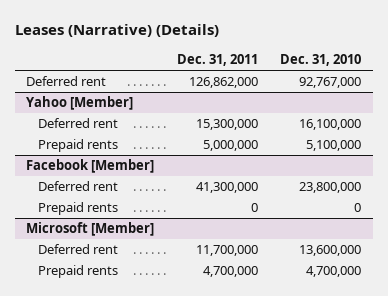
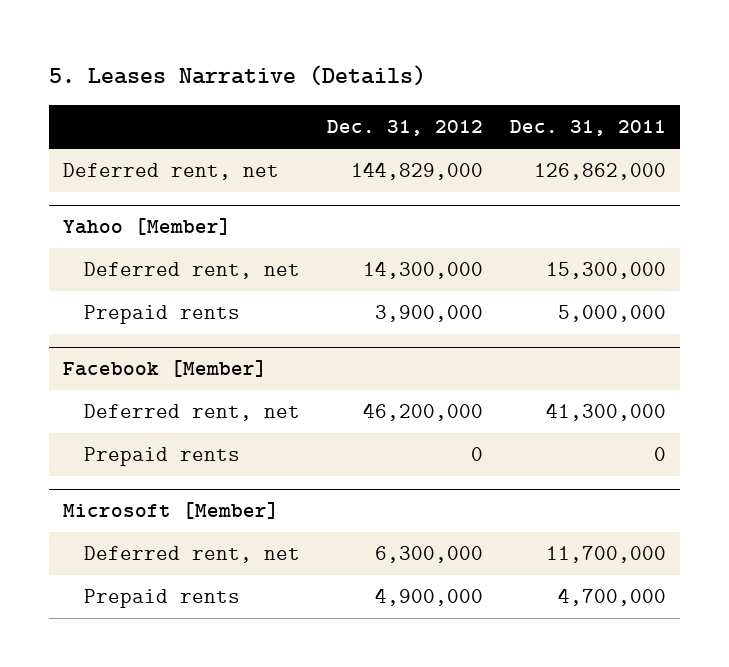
[15,24,220,38] Leases (Narrative) (Details) -> [49,65,427,87] 5. Leases Narrative (Details)
[280,54,362,67] Dec. 31, 2010 -> none
none -> [326,120,483,137] Dec. 31, 2012
[26,76,107,87] Deferred rent -> [62,163,279,181] Deferred rent, net
[37,118,118,129] Deferred rent -> [83,262,300,280] Deferred rent, net
[37,181,118,192] Deferred rent -> [83,404,300,422] Deferred rent, net
[37,244,118,255] Deferred rent -> [83,546,300,564] Deferred rent, net

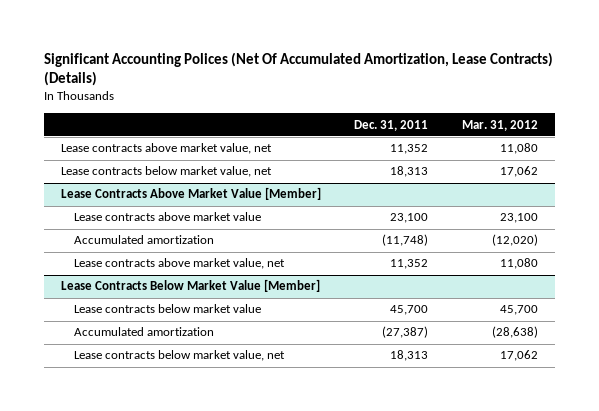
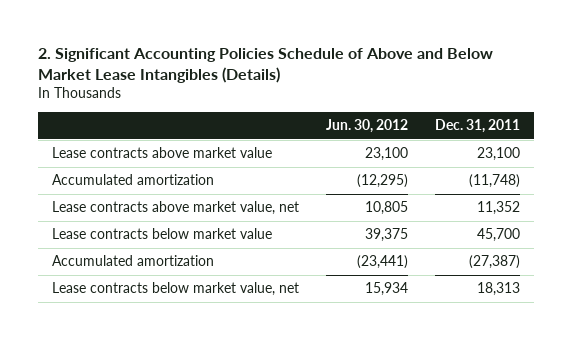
[43,51,553,87] Significant Accounting Polices (Net Of Accumulated Amortization, Lease Contracts) (Details) -> [38,48,494,84] 2. Significant Accounting Policies Schedule of Above and Below Market Lease Intangibles (Details)
[462,119,539,131] Mar. 31, 2012 -> none
none -> [326,119,409,134] Jun. 30, 2012
[60,143,272,155] Lease contracts above market value, net -> none
[60,166,272,178] Lease contracts below market value, net -> none
[60,187,321,201] Lease Contracts Above Market Value [Member] -> none
[60,279,320,293] Lease Contracts Below Market Value [Member] -> none

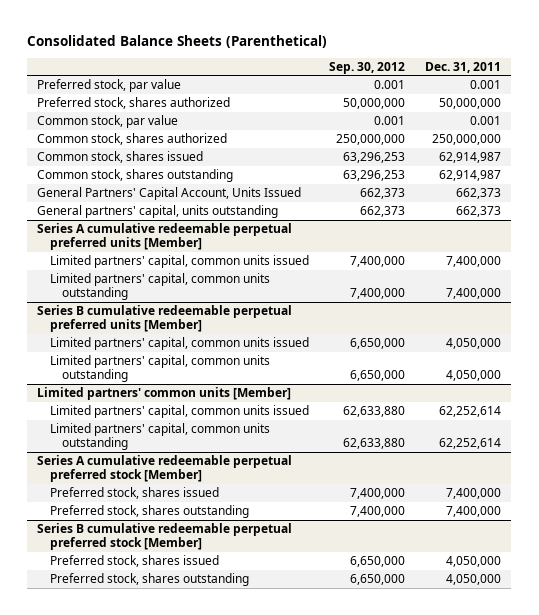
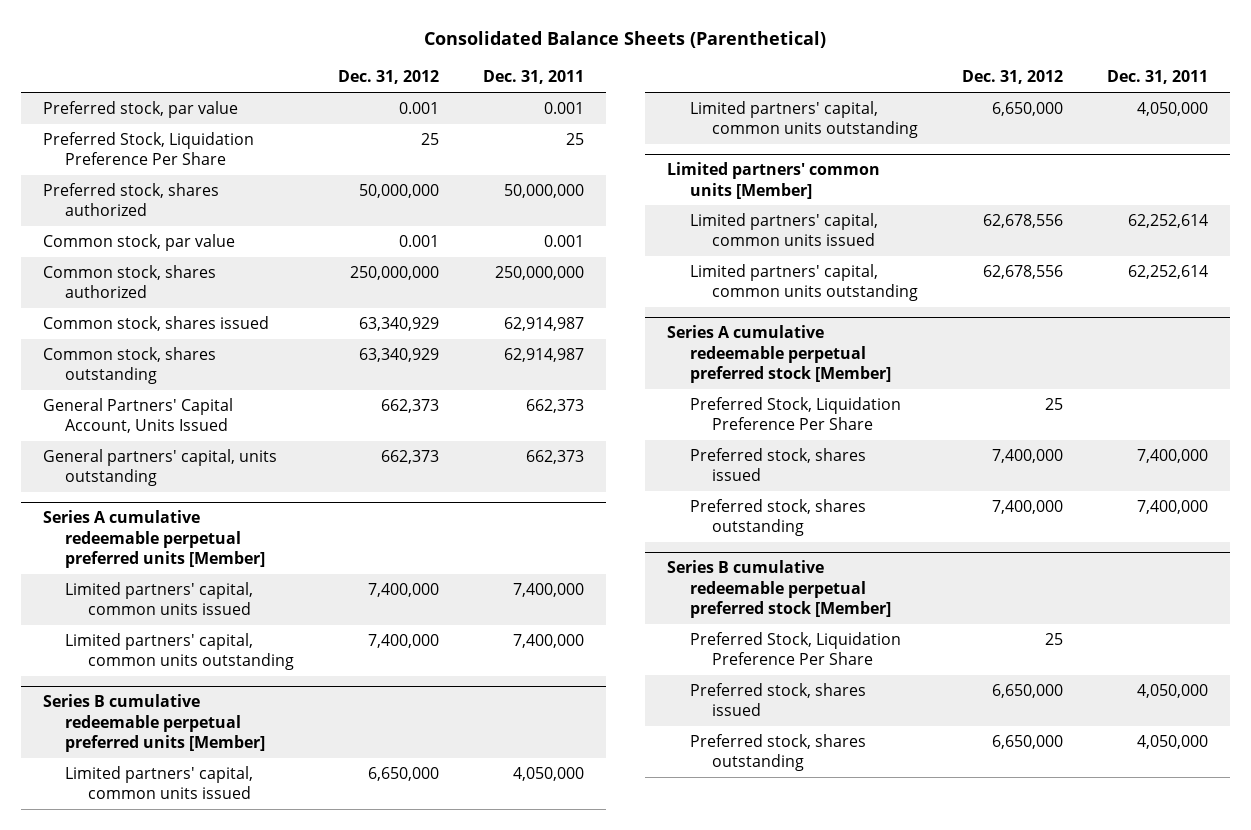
[329,61,406,74] Sep. 30, 2012 -> none
none -> [337,70,439,85] Dec. 31, 2012
none -> [42,131,254,166] Preferred Stock, Liquidation Preference Per Share
none -> [689,396,901,431] Preferred Stock, Liquidation Preference Per Share
none -> [689,631,901,666] Preferred Stock, Liquidation Preference Per Share

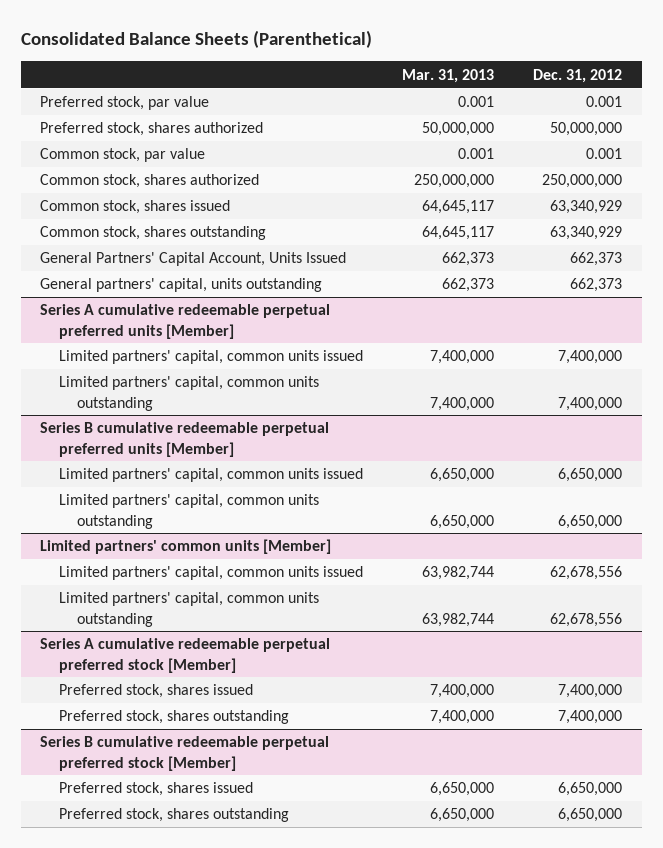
[482,70,584,85] Dec. 31, 2011 -> none
none -> [401,68,494,83] Mar. 31, 2013
[42,131,254,166] Preferred Stock, Liquidation Preference Per Share -> none
[689,396,901,431] Preferred Stock, Liquidation Preference Per Share -> none
[689,631,901,666] Preferred Stock, Liquidation Preference Per Share -> none

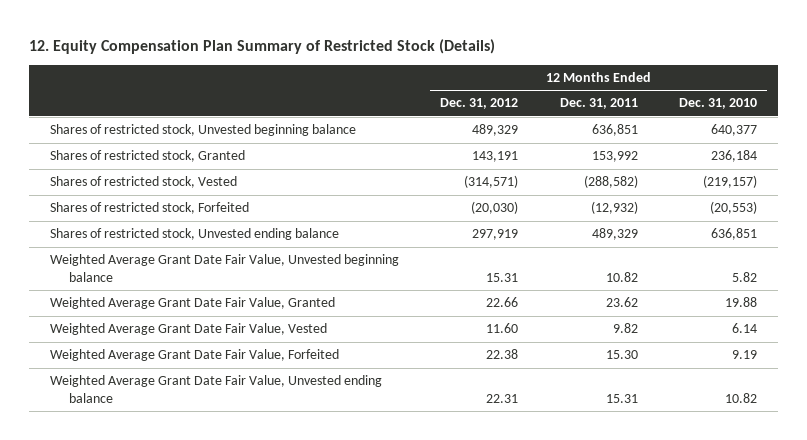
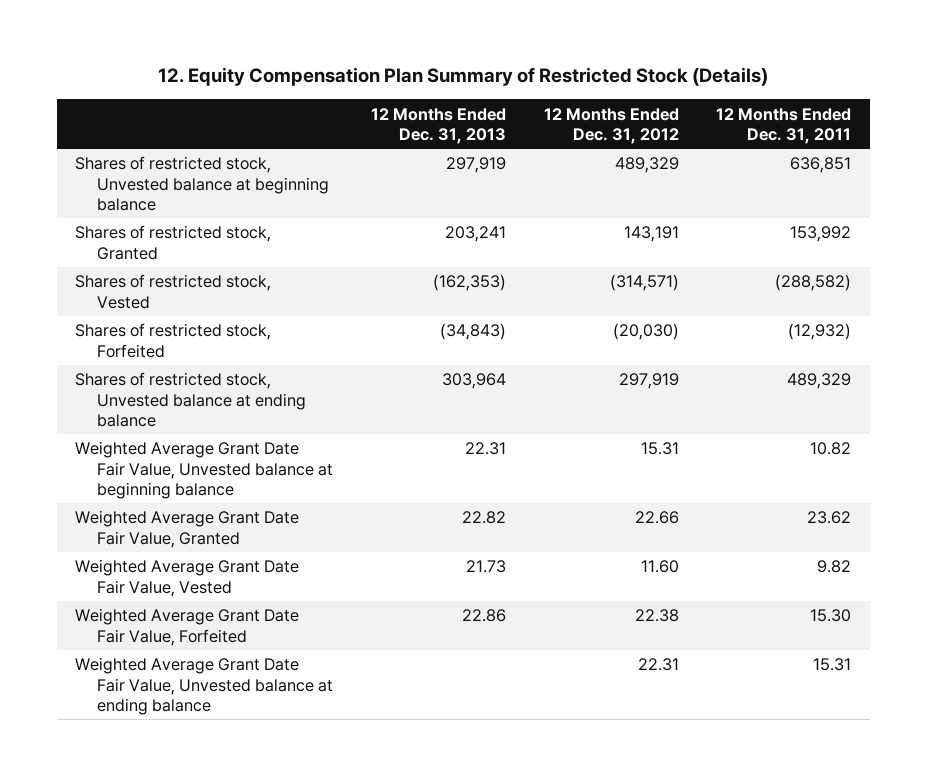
[679,98,758,110] Dec. 31, 2010 -> none
none -> [371,107,507,144] 12 Months Ended Dec. 31, 2013
[50,124,357,137] Shares of restricted stock, Unvested beginning balance -> [75,156,330,211] Shares of restricted stock, Unvested balance at beginning balance
[50,228,340,241] Shares of restricted stock, Unvested ending balance -> [75,372,307,427] Shares of restricted stock, Unvested balance at ending balance
[50,254,400,282] Weighted Average Grant Date Fair Value, Unvested beginning balance -> [75,441,334,499] Weighted Average Grant Date Fair Value, Unvested balance at beginning balance
[50,375,383,403] Weighted Average Grant Date Fair Value, Unvested ending balance -> [75,657,334,715] Weighted Average Grant Date Fair Value, Unvested balance at ending balance

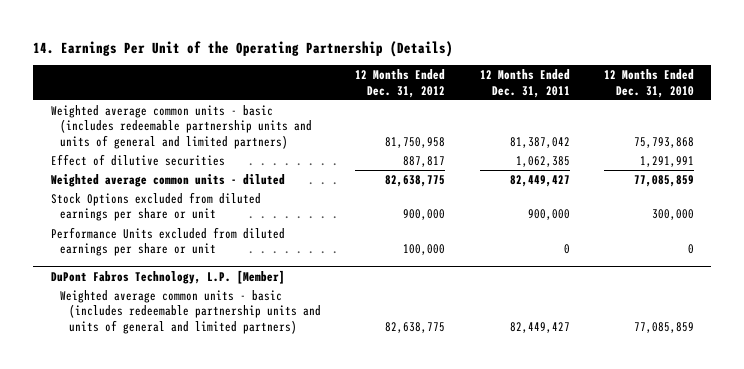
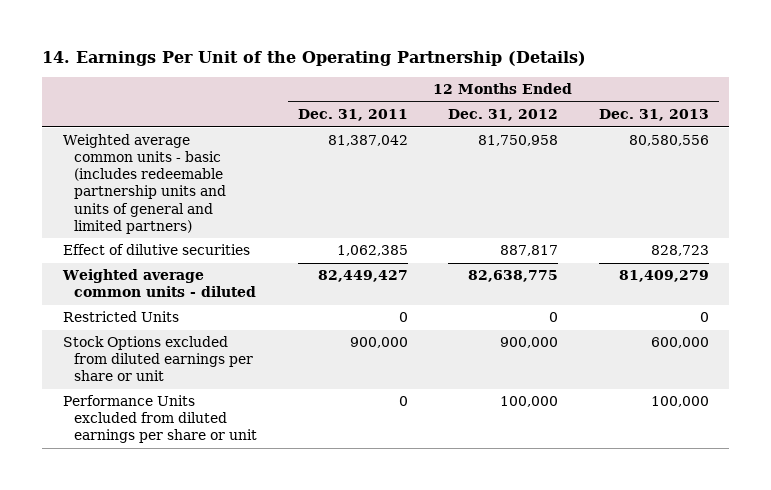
[603,69,694,98] 12 Months Ended Dec. 31, 2010 -> none
none -> [598,109,709,122] Dec. 31, 2013
none -> [62,311,179,323] Restricted Units
[50,269,285,284] DuPont Fabros Technology, L.P. [Member] -> none
[59,289,321,334] Weighted average common units - basic (includes redeemable partnership units and units of general and limited partners) -> none

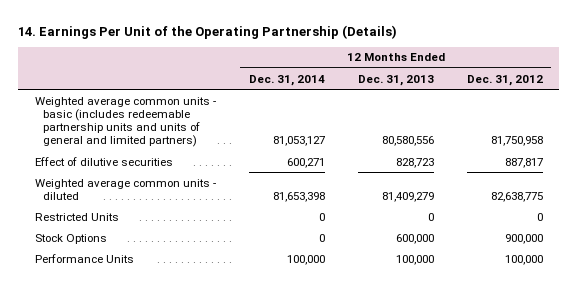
[297,109,408,122] Dec. 31, 2011 -> none
none -> [248,74,325,86] Dec. 31, 2014
[62,336,254,382] Stock Options excluded from diluted earnings per share or unit -> [34,233,107,244] Stock Options
[62,395,258,444] Performance Units excluded from diluted earnings per share or unit -> [34,253,134,263] Performance Units

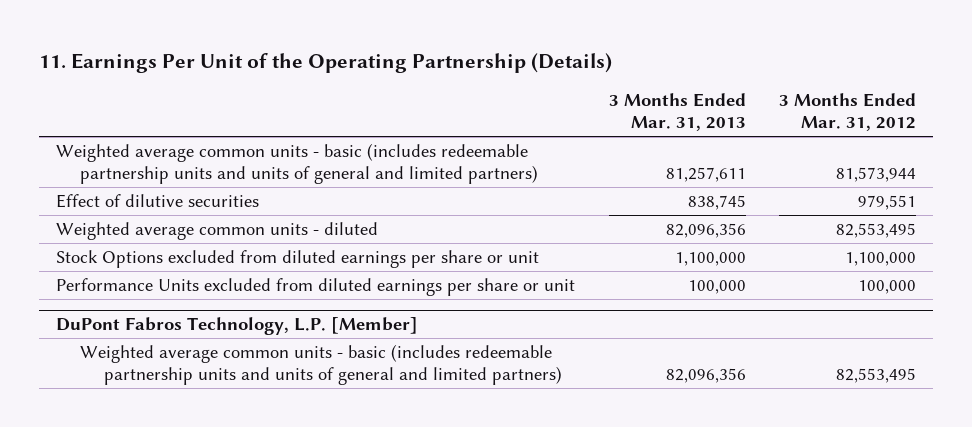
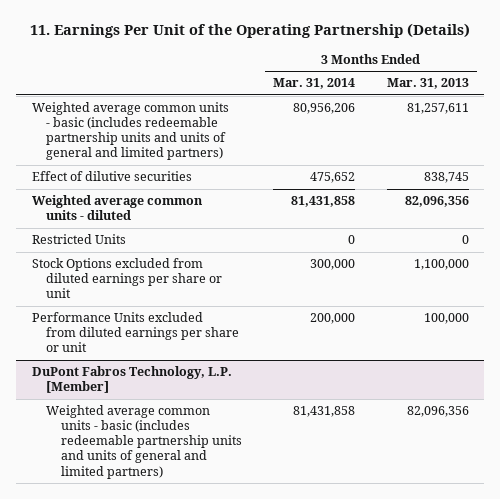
[778,93,916,132] 3 Months Ended Mar. 31, 2012 -> none
none -> [273,78,356,90] Mar. 31, 2014
none -> [31,234,126,245] Restricted Units

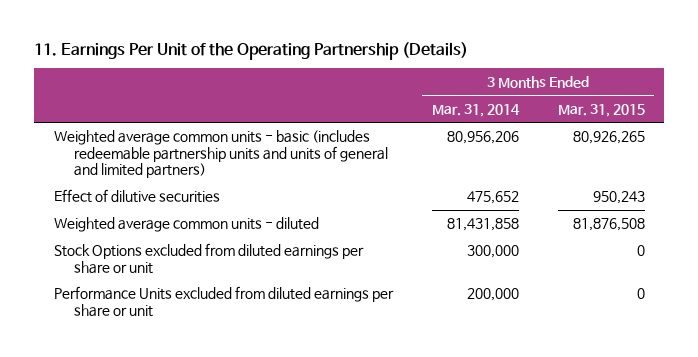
[386,78,469,90] Mar. 31, 2013 -> none
none -> [557,103,645,117] Mar. 31, 2015
[31,234,126,245] Restricted Units -> none
[31,366,232,394] DuPont Fabros Technology, L.P. [Member] -> none
[46,405,242,479] Weighted average common units - basic (includes redeemable partnership units and units of general and limited partners) -> none

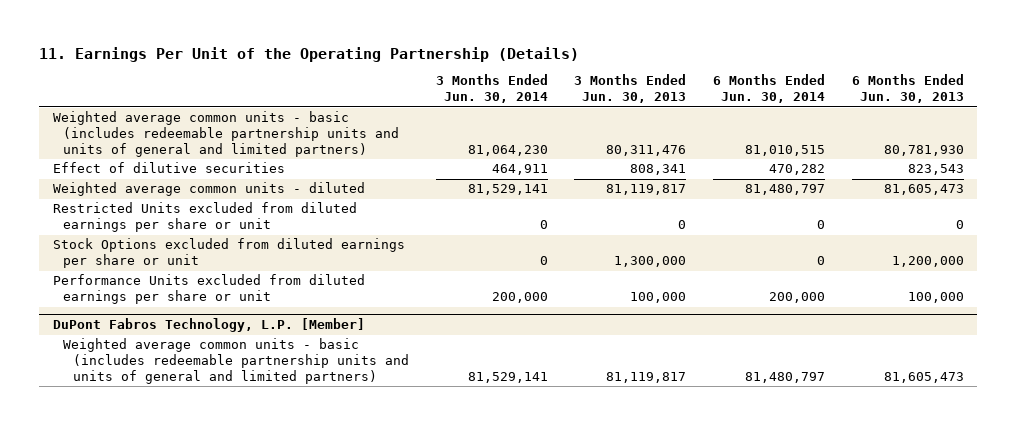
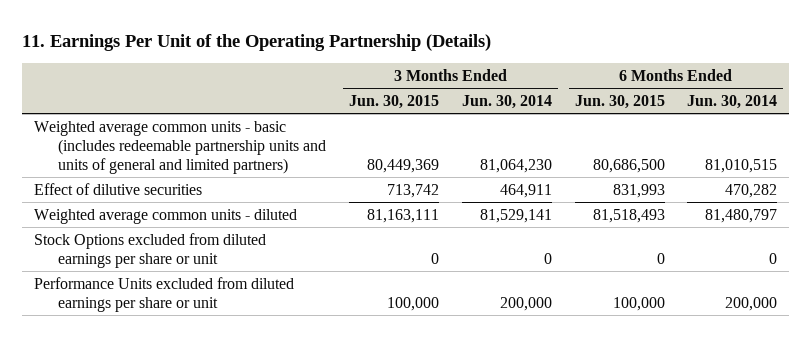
[574,74,687,104] 3 Months Ended Jun. 30, 2013 -> none
[851,74,964,104] 6 Months Ended Jun. 30, 2013 -> none
none -> [349,94,440,109] Jun. 30, 2015
none -> [574,94,665,109] Jun. 30, 2015
[52,202,357,233] Restricted Units excluded from diluted earnings per share or unit -> none
[52,318,365,333] DuPont Fabros Technology, L.P. [Member] -> none
[62,338,409,385] Weighted average common units - basic (includes redeemable partnership units and units of general and limited partners) -> none

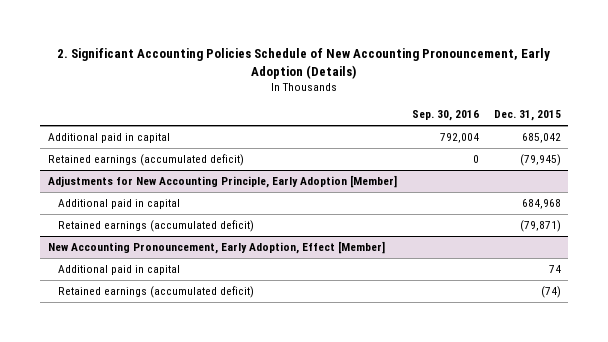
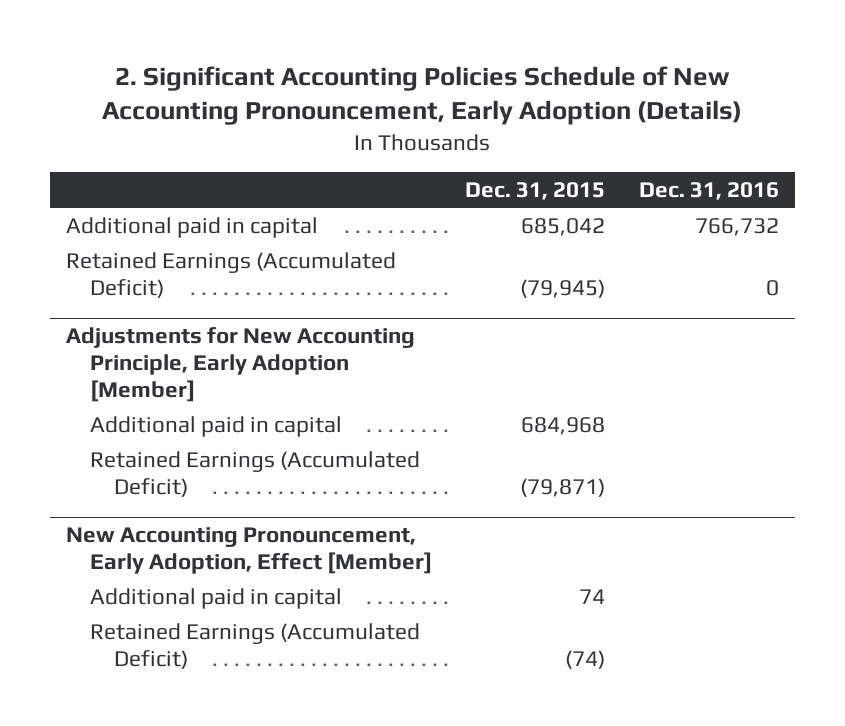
[411,110,479,122] Sep. 30, 2016 -> none
none -> [638,182,779,201] Dec. 31, 2016
[47,154,244,167] Retained earnings (accumulated deficit) -> [66,251,397,298] Retained Earnings (Accumulated Deficit)
[58,220,255,233] Retained earnings (accumulated deficit) -> [90,450,421,497] Retained Earnings (Accumulated Deficit)
[58,286,255,299] Retained earnings (accumulated deficit) -> [90,622,421,669] Retained Earnings (Accumulated Deficit)

